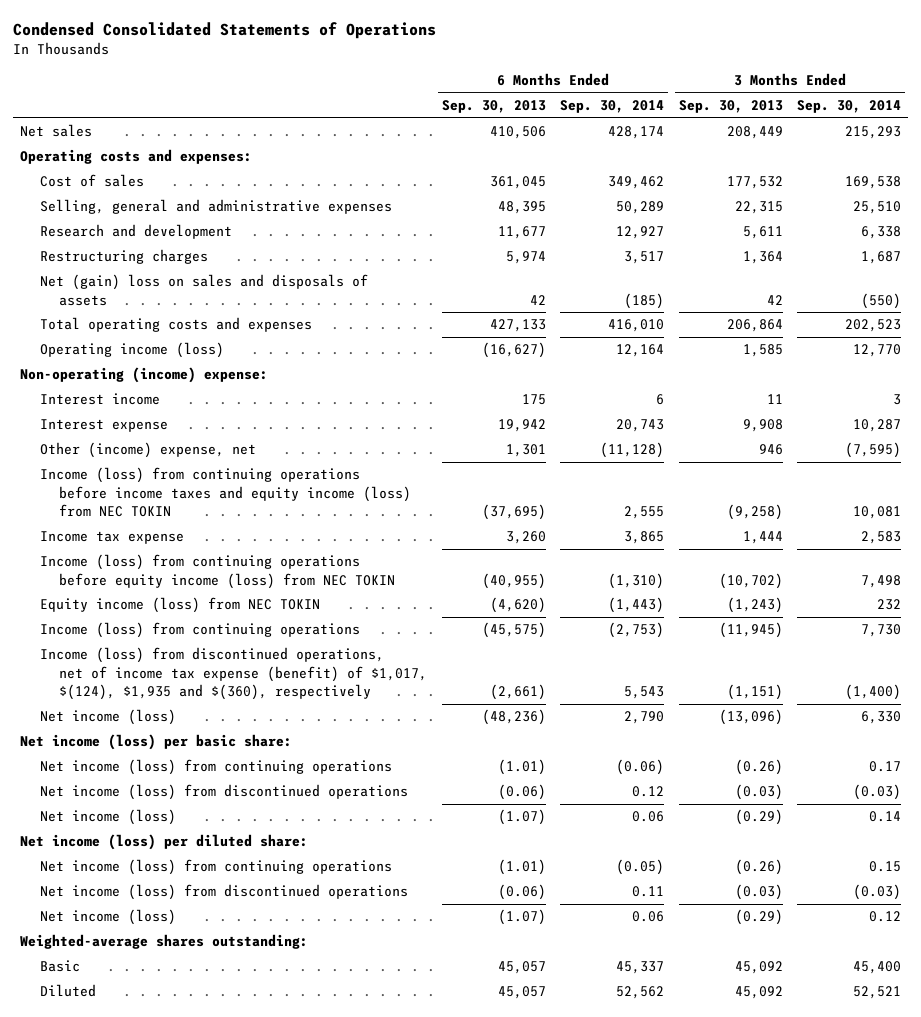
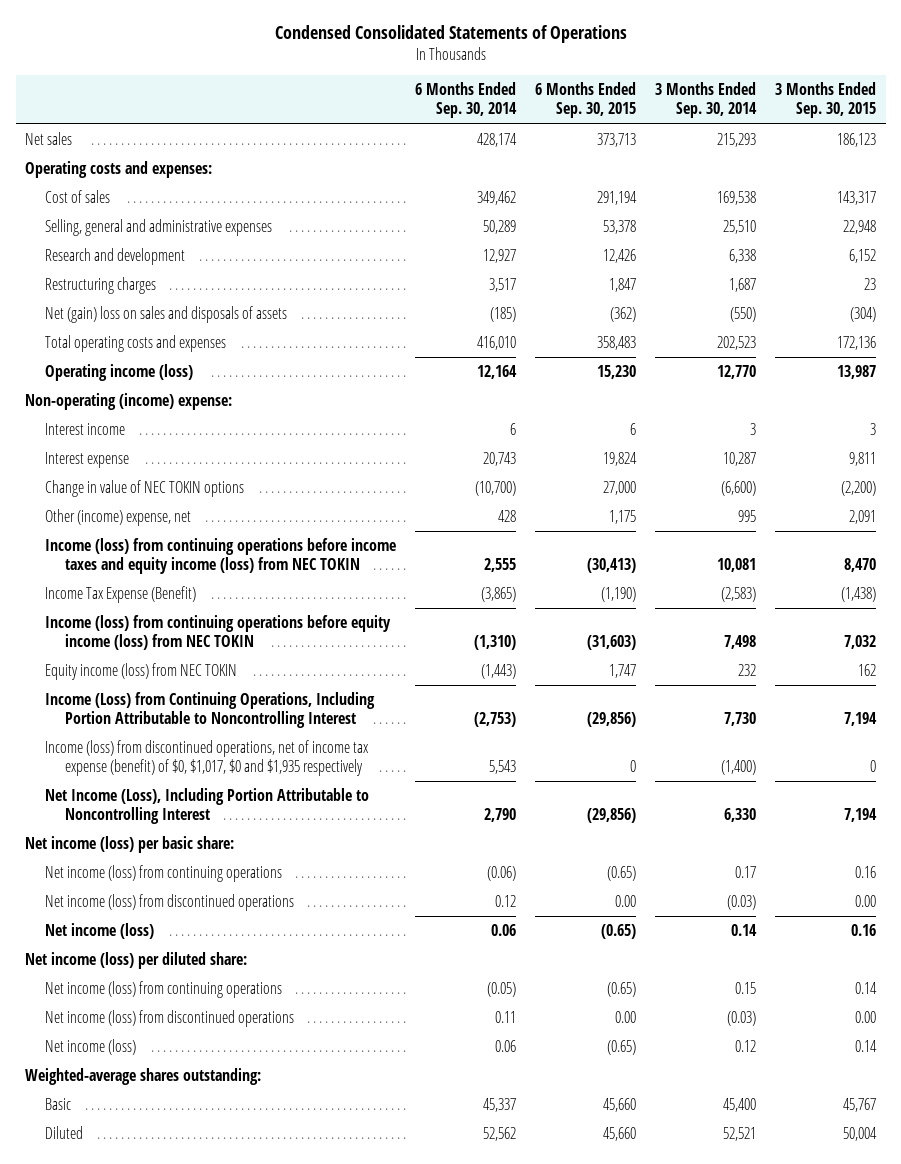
[441,100,546,114] Sep. 30, 2013 -> none
[678,100,783,114] Sep. 30, 2013 -> none
none -> [535,82,637,119] 6 Months Ended Sep. 30, 2015
none -> [775,82,877,119] 3 Months Ended Sep. 30, 2015
none -> [45,479,245,497] Change in value of NEC TOKIN options
[600,442,665,459] (11,128) -> [498,509,517,522] 428
[845,442,902,459] (7,595) -> [738,509,757,522] 995
[39,531,184,545] Income tax expense -> [45,585,197,603] Income Tax Expense (Benefit)
[624,531,665,545] 3,865 -> [481,586,517,602] (3,865)
[861,531,902,545] 2,583 -> [721,586,757,602] (2,583)
[39,622,360,639] Income (loss) from continuing operations -> [45,691,376,729] Income (Loss) from Continuing Operations, Including Portion Attributable to Noncontrolling Interest
[39,647,428,701] Income (loss) from discontinued operations, net of income tax expense (benefit) of $1,017, $(124), $1,935 and $(360), respectively -> [45,739,370,777] Income (loss) from discontinued operations, net of income tax expense (benefit) of $0, $1,017, $0 and $1,935 respectively
[39,709,176,726] Net income (loss) -> [45,787,370,825] Net Income (Loss), Including Portion Attributable to Noncontrolling Interest

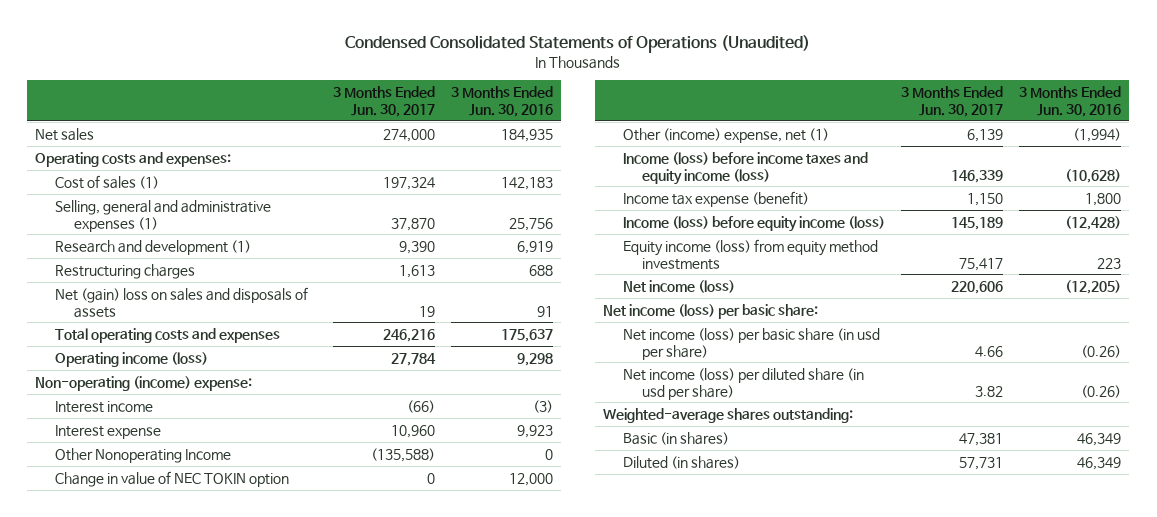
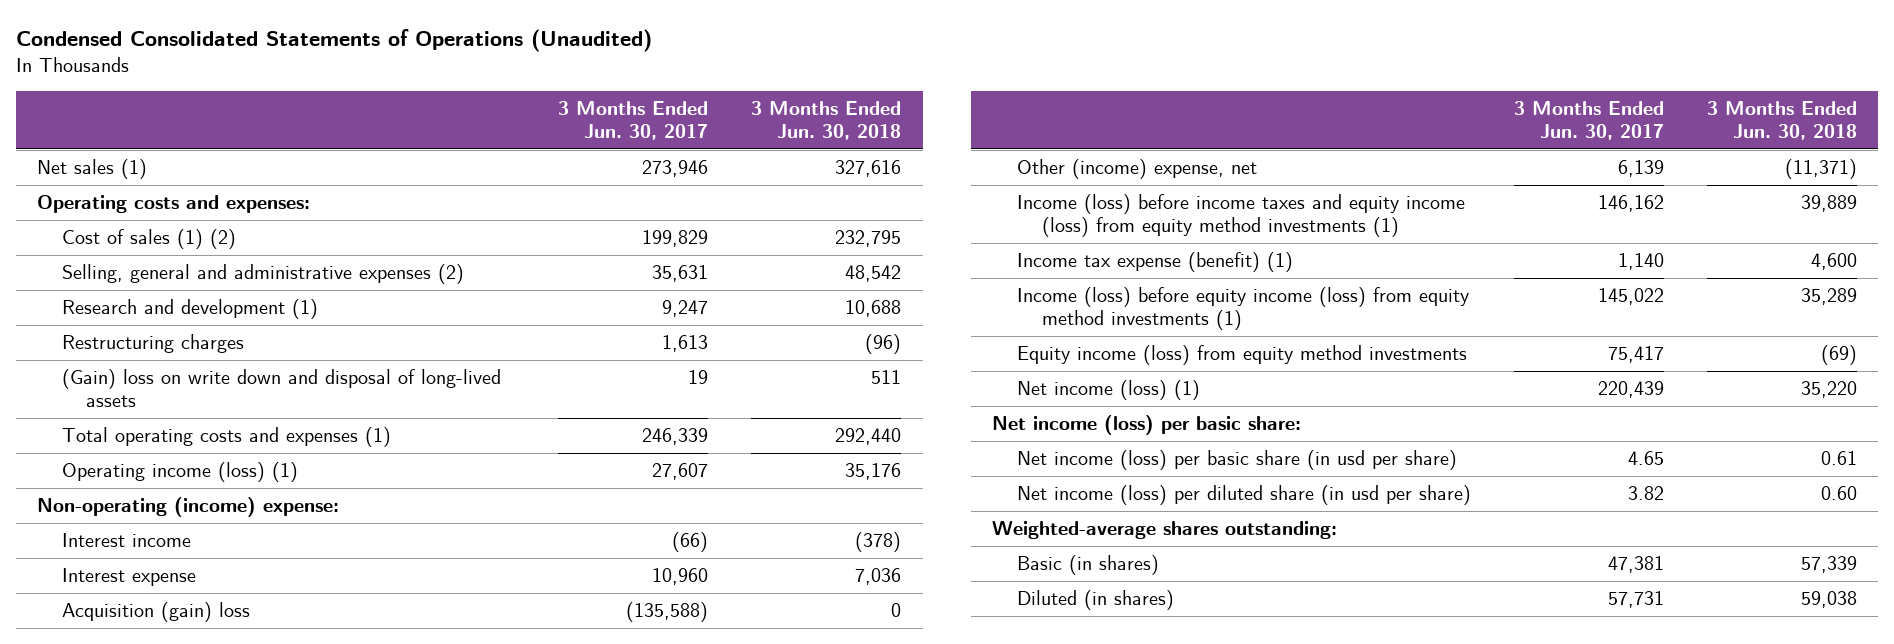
[451,85,554,117] 3 Months Ended Jun. 30, 2016 -> none
none -> [751,101,902,140] 3 Months Ended Jun. 30, 2018
[35,127,95,141] Net sales -> [36,159,147,180] Net sales (1)
[382,128,435,142] 274,000 -> [642,160,709,178] 273,946
[54,174,159,189] Cost of sales (1) -> [61,229,236,250] Cost of sales (1) (2)
[382,176,435,190] 197,324 -> [642,230,709,248] 199,829
[54,199,271,232] Selling, general and administrative expenses (1) -> [61,264,464,285] Selling, general and administrative expenses (2)
[390,217,435,231] 37,870 -> [652,265,709,283] 35,631
[398,240,435,254] 9,390 -> [662,300,709,318] 9,247
[54,286,308,318] Net (gain) loss on sales and disposals of assets -> [61,369,501,407] (Gain) loss on write down and disposal of long-lived assets
[54,327,280,343] Total operating costs and expenses -> [61,427,391,448] Total operating costs and expenses (1)
[382,328,435,342] 246,216 -> [642,428,709,446] 246,339
[54,351,208,367] Operating income (loss) -> [61,462,298,483] Operating income (loss) (1)
[390,352,436,366] 27,784 -> [652,463,709,481] 27,607
[54,470,289,487] Change in value of NEC TOKIN option -> none
[54,447,231,463] Other Nonoperating Income -> [61,602,250,623] Acquisition (gain) loss
[622,127,829,143] Other (income) expense, net (1) -> [1017,159,1258,180] Other (income) expense, net
[622,151,868,185] Income (loss) before income taxes and equity income (loss) -> [1017,194,1466,237] Income (loss) before income taxes and equity income (loss) from equity method investments (1)
[951,169,1004,183] 146,339 -> [1597,195,1664,213] 146,162
[622,190,809,207] Income tax expense (benefit) -> [1017,252,1294,273] Income tax expense (benefit) (1)
[967,192,1004,206] 1,150 -> [1617,253,1664,271] 1,140
[622,215,885,232] Income (loss) before equity income (loss) -> [1017,287,1470,330] Income (loss) before equity income (loss) from equity method investments (1)
[951,216,1004,230] 145,189 -> [1597,288,1664,306] 145,022
[622,279,735,293] Net income (loss) -> [1017,380,1201,401] Net income (loss) (1)
[951,280,1004,294] 220,606 -> [1597,381,1664,399] 220,439
[975,345,1004,357] 4.66 -> [1627,451,1664,466] 4.65

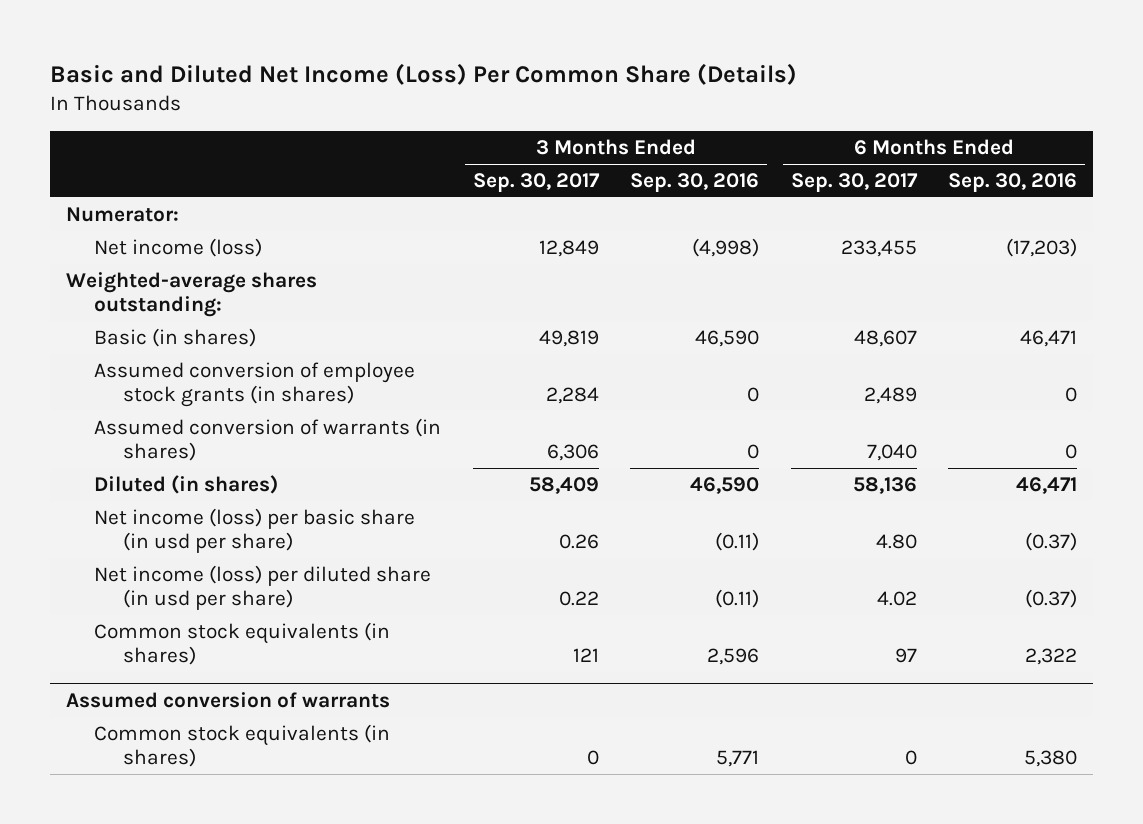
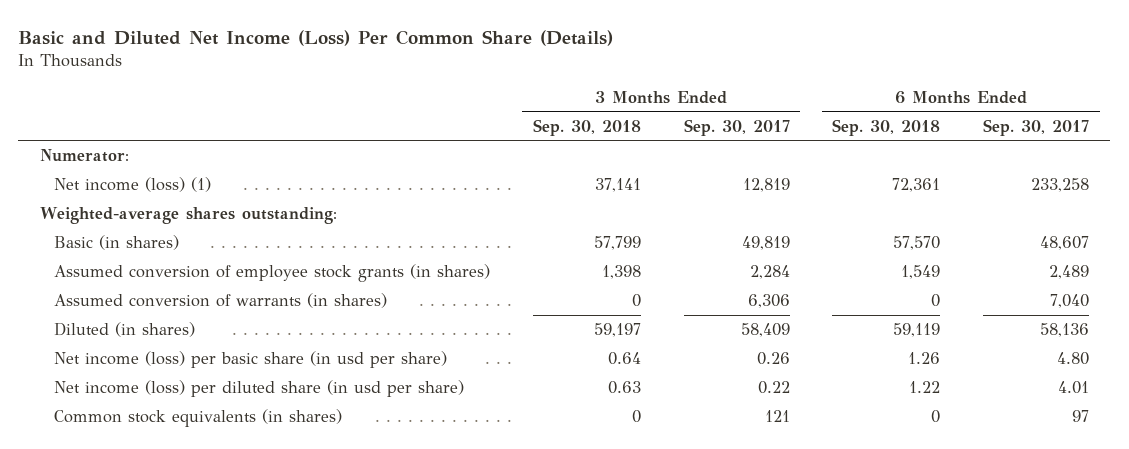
[630,173,760,193] Sep. 30, 2016 -> none
[947,173,1077,193] Sep. 30, 2016 -> none
none -> [532,118,641,136] Sep. 30, 2018
none -> [832,118,941,136] Sep. 30, 2018
[94,237,263,257] Net income (loss) -> [54,177,212,193] Net income (loss) (1)
[538,239,599,257] 12,849 -> [742,178,790,193] 12,819
[840,239,917,257] 233,455 -> [1031,178,1090,193] 233,258
[876,590,917,606] 4.02 -> [1058,381,1090,395] 4.01
[65,691,390,708] Assumed conversion of warrants -> none
[94,723,391,767] Common stock equivalents (in shares) -> none

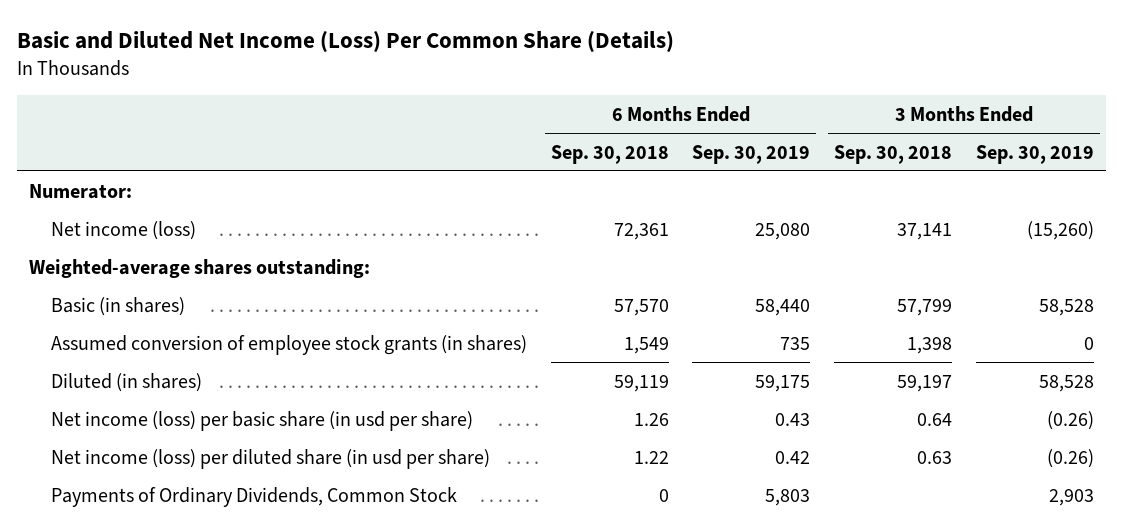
[683,118,790,136] Sep. 30, 2017 -> none
[983,118,1090,136] Sep. 30, 2017 -> none
none -> [692,144,811,164] Sep. 30, 2019
none -> [975,144,1094,164] Sep. 30, 2019
[54,177,212,193] Net income (loss) (1) -> [51,220,197,240] Net income (loss)
[54,293,388,309] Assumed conversion of warrants (in shares) -> none
[54,409,343,428] Common stock equivalents (in shares) -> none
none -> [51,486,458,507] Payments of Ordinary Dividends, Common Stock

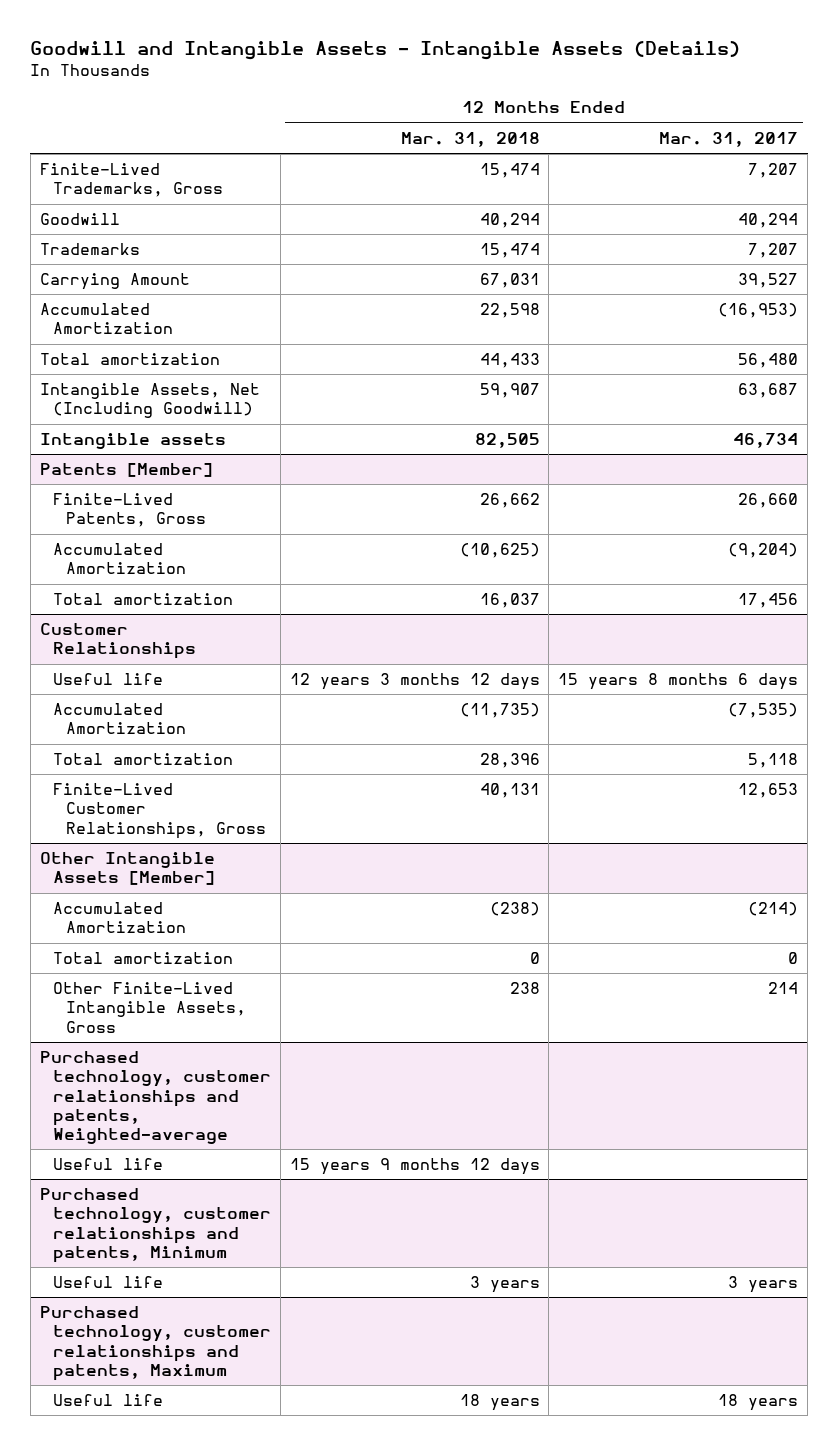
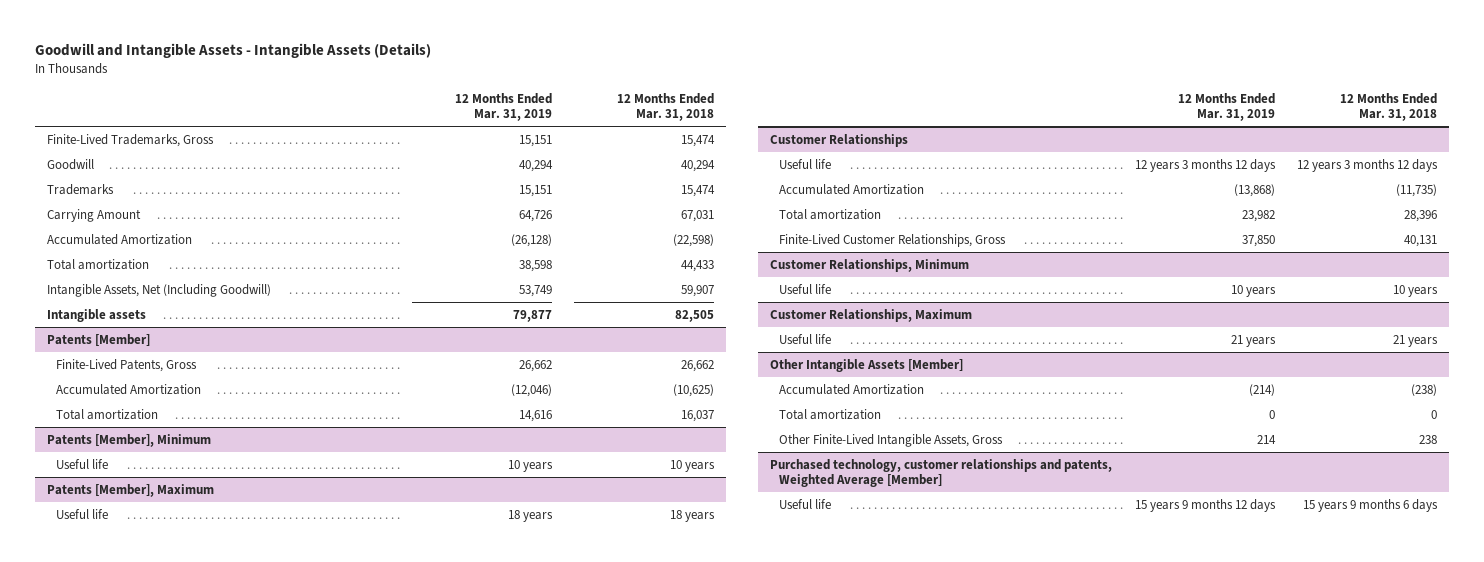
[659,131,799,147] Mar. 31, 2017 -> none
none -> [454,92,552,122] 12 Months Ended Mar. 31, 2019
[479,303,540,319] 22,598 -> [673,233,715,247] (22,598)
none -> [46,433,211,447] Patents [Member], Minimum
none -> [56,458,109,469] Useful life
none -> [46,483,214,497] Patents [Member], Maximum
none -> [56,508,109,519] Useful life
none -> [769,258,969,272] Customer Relationships, Minimum
none -> [779,283,832,294] Useful life
none -> [769,308,972,322] Customer Relationships, Maximum
none -> [779,333,832,344] Useful life
[39,1188,272,1263] Purchased technology, customer relationships and patents, Minimum -> none
[53,1276,164,1289] Useful life -> none
[39,1306,272,1381] Purchased technology, customer relationships and patents, Maximum -> none
[53,1394,164,1407] Useful life -> none
[39,1051,272,1145] Purchased technology, customer relationships and patents, Weighted-average -> [769,458,1112,488] Purchased technology, customer relationships and patents, Weighted Average [Member]
[289,1158,540,1176] 15 years 9 months 12 days -> [1303,498,1439,512] 15 years 9 months 6 days

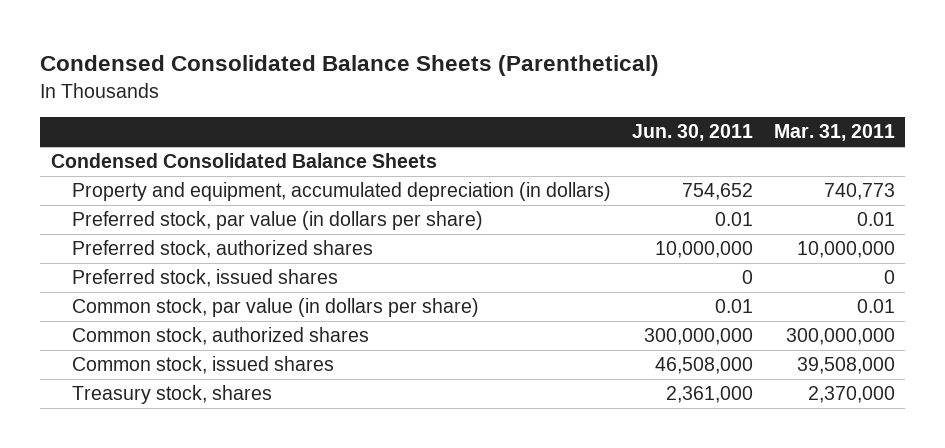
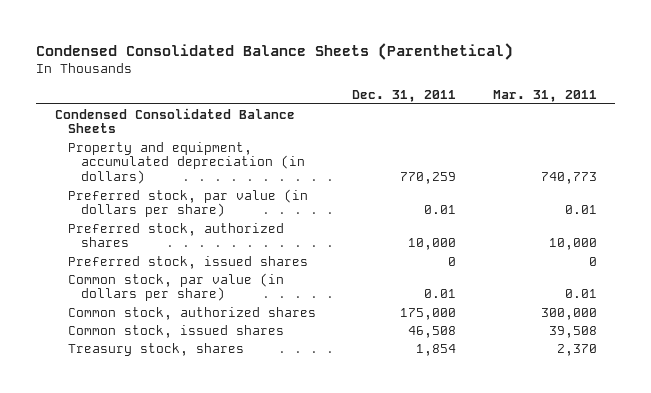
[631,124,753,142] Jun. 30, 2011 -> none
none -> [352,90,457,103] Dec. 31, 2011
[796,241,895,259] 10,000,000 -> [548,238,597,251] 10,000
[785,328,895,346] 300,000,000 -> [540,307,597,320] 300,000
[796,357,895,375] 39,508,000 -> [548,325,597,338] 39,508
[807,386,895,404] 2,370,000 -> [556,343,597,356] 2,370

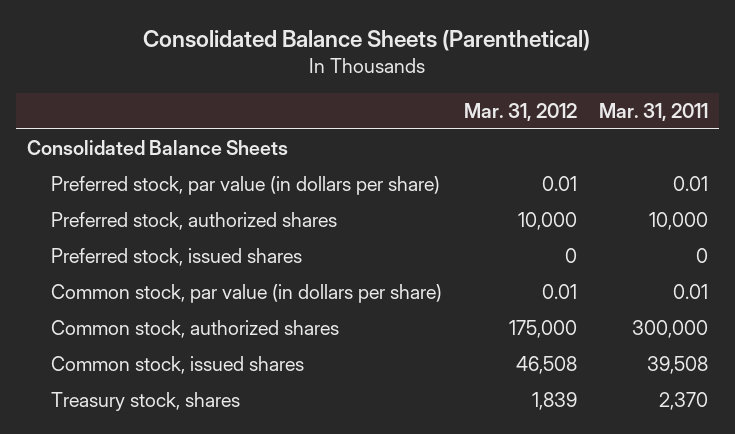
[36,42,514,60] Condensed Consolidated Balance Sheets (Parenthetical) -> [143,29,591,51] Consolidated Balance Sheets (Parenthetical)
[352,90,457,103] Dec. 31, 2011 -> none
none -> [464,102,578,121] Mar. 31, 2012
[67,141,306,184] Property and equipment, accumulated depreciation (in dollars) -> none
[54,107,295,134] Condensed Consolidated Balance Sheets -> [26,140,288,156] Consolidated Balance Sheets

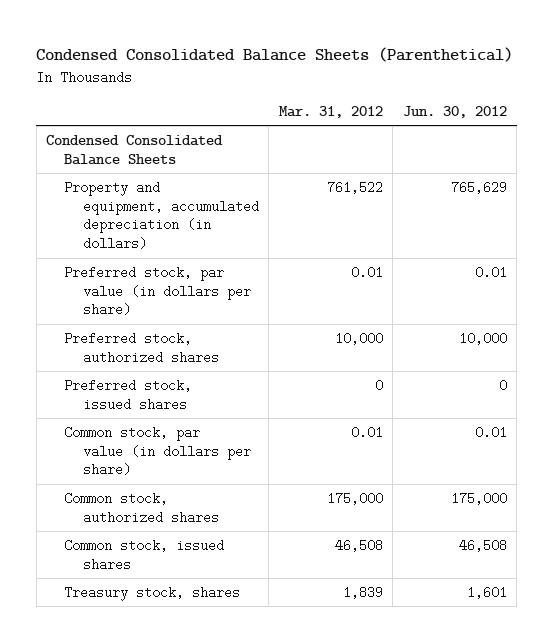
[143,29,591,51] Consolidated Balance Sheets (Parenthetical) -> [36,47,514,63] Condensed Consolidated Balance Sheets (Parenthetical)
[598,102,708,121] Mar. 31, 2011 -> none
none -> [402,106,507,119] Jun. 30, 2012
[26,140,288,156] Consolidated Balance Sheets -> [46,134,224,165] Condensed Consolidated Balance Sheets
none -> [64,180,259,251] Property and equipment, accumulated depreciation (in dollars)

